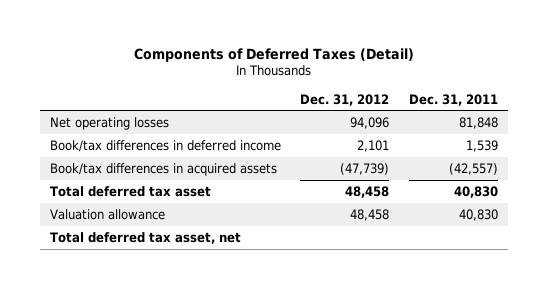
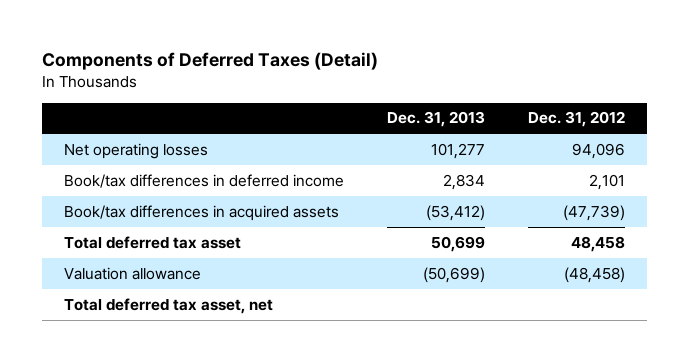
[408,93,498,106] Dec. 31, 2011 -> none
none -> [386,111,485,128] Dec. 31, 2013
[350,208,390,221] 48,458 -> [564,266,626,283] (48,458)

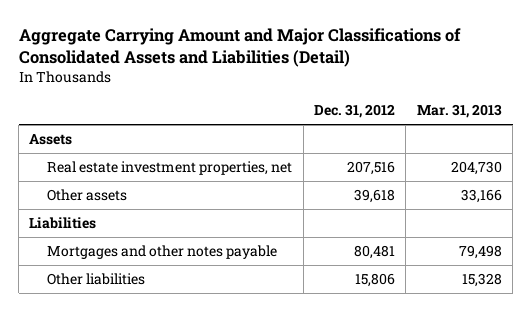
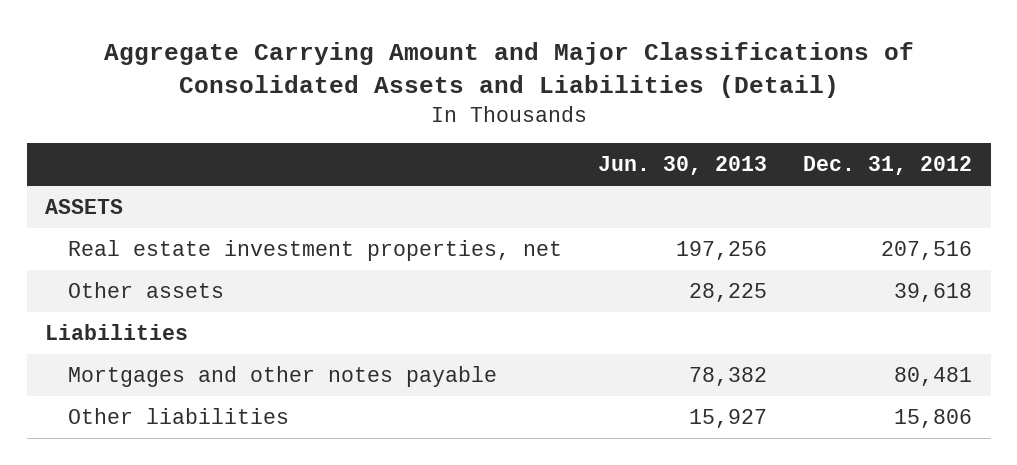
[416,104,502,119] Mar. 31, 2013 -> none
none -> [597,156,767,176] Jun. 30, 2013
[29,134,73,146] Assets -> [44,199,123,215] ASSETS

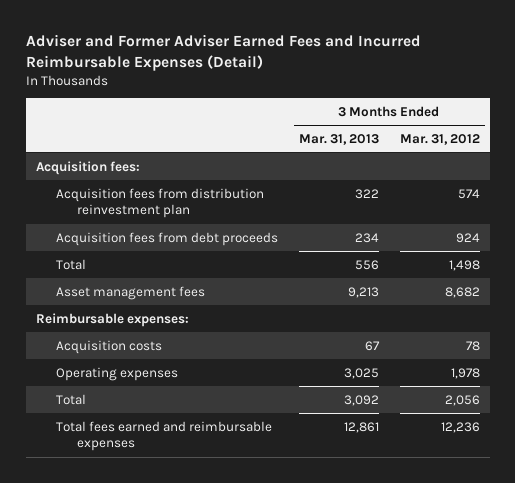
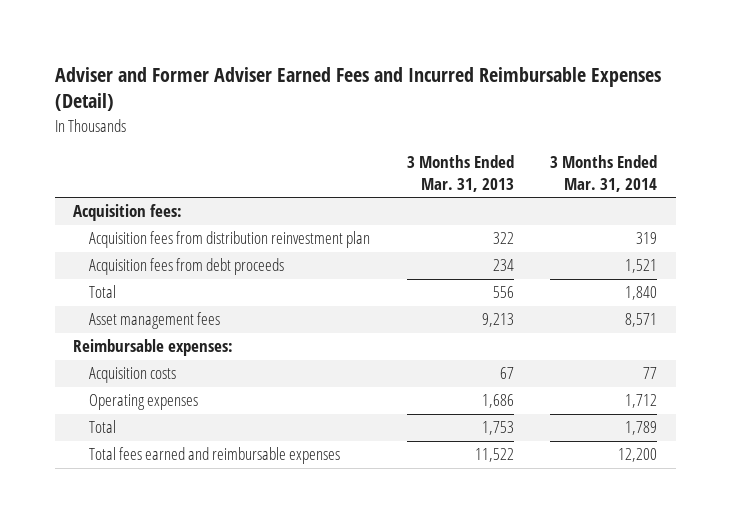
[399,133,480,145] Mar. 31, 2012 -> none
none -> [550,155,658,193] 3 Months Ended Mar. 31, 2014
[344,367,380,379] 3,025 -> [481,394,514,409] 1,686
[344,394,380,406] 3,092 -> [481,421,514,436] 1,753
[344,421,380,433] 12,861 -> [474,448,514,463] 11,522

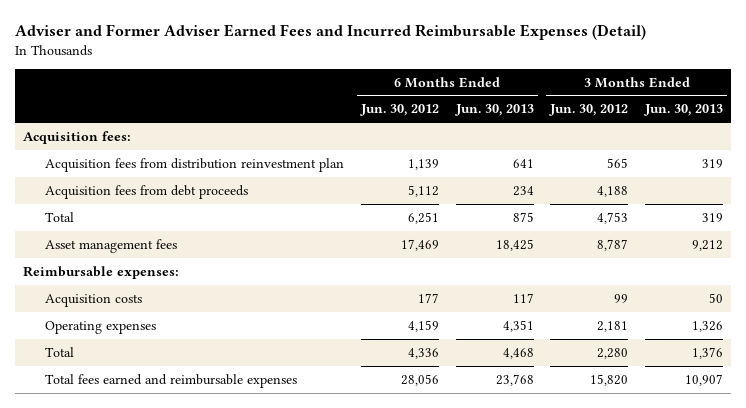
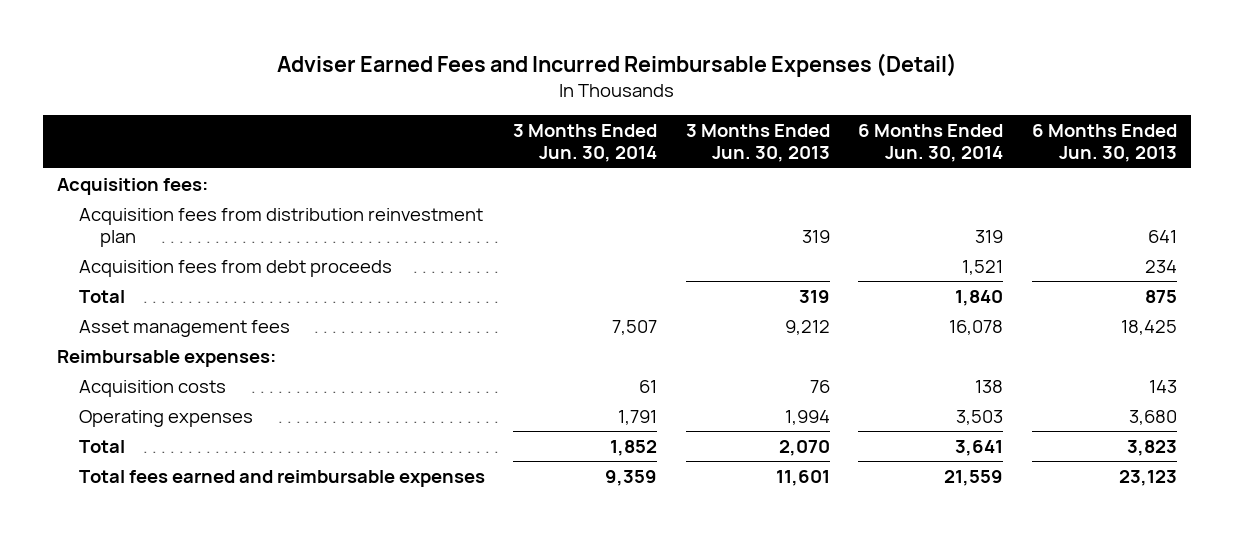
[14,24,646,41] Adviser and Former Adviser Earned Fees and Incurred Reimbursable Expenses (Detail) -> [277,52,958,77] Adviser Earned Fees and Incurred Reimbursable Expenses (Detail)
[359,104,439,117] Jun. 30, 2012 -> none
[549,104,629,117] Jun. 30, 2012 -> none
none -> [513,124,658,163] 3 Months Ended Jun. 30, 2014
none -> [858,124,1004,163] 6 Months Ended Jun. 30, 2014
[512,292,534,303] 117 -> [1149,379,1178,393] 143
[708,292,723,303] 50 -> [809,379,830,393] 76
[502,319,534,332] 4,351 -> [1129,409,1178,425] 3,680
[691,320,723,332] 1,326 -> [784,409,830,425] 1,994
[502,347,534,359] 4,468 -> [1127,439,1178,456] 3,823
[691,346,723,359] 1,376 -> [778,439,830,456] 2,070
[495,373,534,386] 23,768 -> [1119,469,1178,486] 23,123
[684,373,723,386] 10,907 -> [775,469,830,486] 11,601

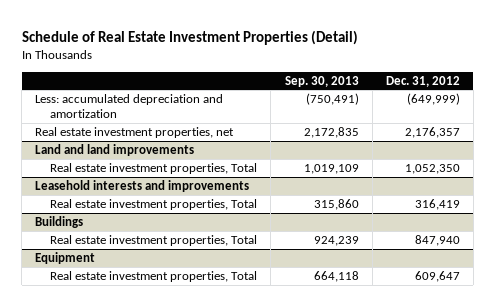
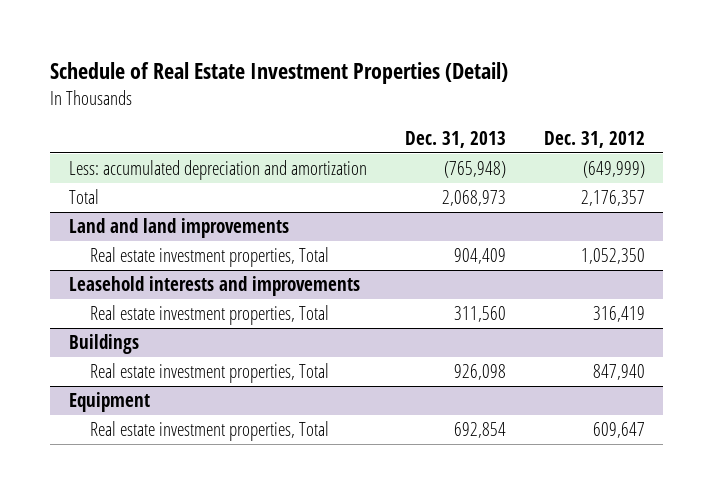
[284,75,359,87] Sep. 30, 2013 -> none
none -> [404,130,506,148] Dec. 31, 2013
[35,127,235,139] Real estate investment properties, net -> [69,189,100,205] Total

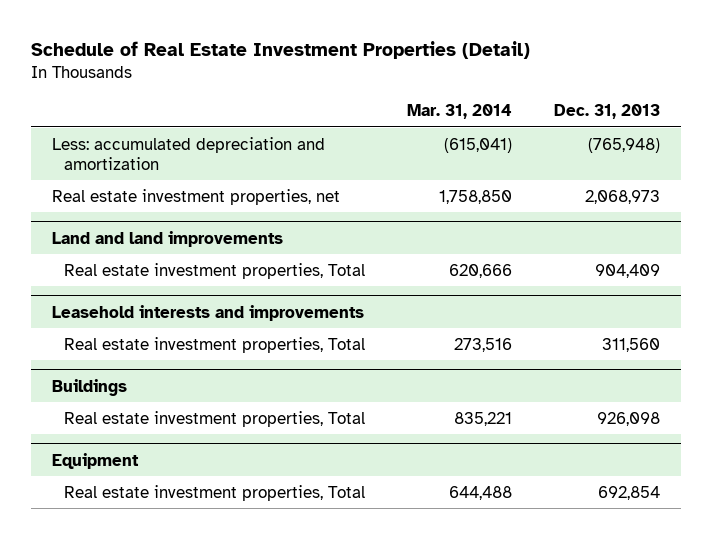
[543,130,645,148] Dec. 31, 2012 -> none
none -> [406,104,512,120] Mar. 31, 2014
[69,189,100,205] Total -> [51,188,340,205] Real estate investment properties, net

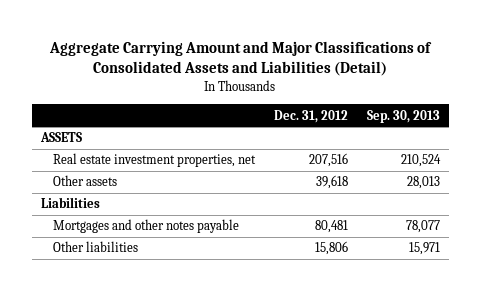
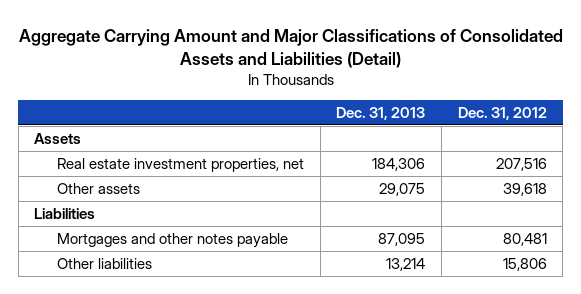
[366,109,440,123] Sep. 30, 2013 -> none
none -> [336,106,426,120] Dec. 31, 2013
[40,132,83,143] ASSETS -> [34,132,82,144] Assets

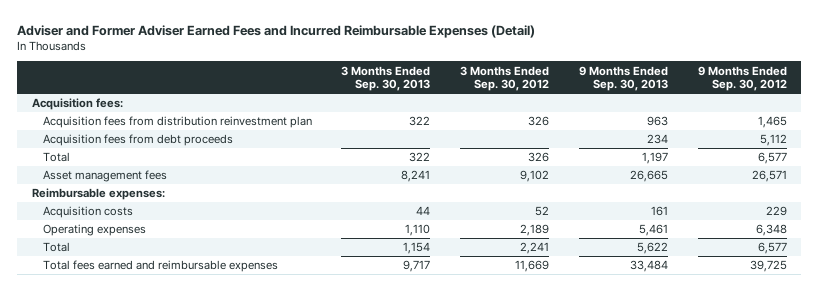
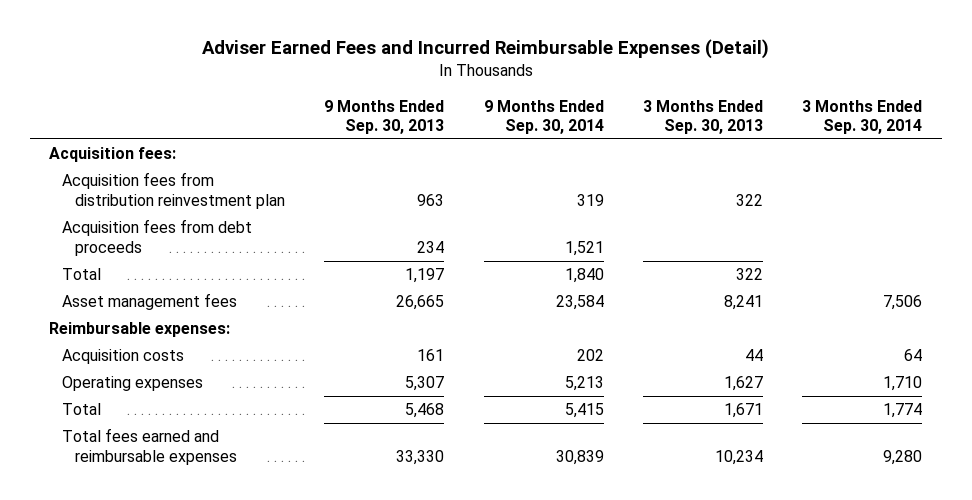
[17,24,536,38] Adviser and Former Adviser Earned Fees and Incurred Reimbursable Expenses (Detail) -> [201,39,769,60] Adviser Earned Fees and Incurred Reimbursable Expenses (Detail)
[460,65,550,91] 3 Months Ended Sep. 30, 2012 -> none
[697,65,787,91] 9 Months Ended Sep. 30, 2012 -> none
none -> [483,99,604,134] 9 Months Ended Sep. 30, 2014
none -> [802,99,923,134] 3 Months Ended Sep. 30, 2014
[405,224,431,237] 1,110 -> [724,376,764,392] 1,627
[638,224,668,237] 5,461 -> [405,376,445,392] 5,307
[403,242,431,255] 1,154 -> [724,403,764,419] 1,671
[636,242,668,255] 5,622 -> [405,403,445,419] 5,468
[403,260,431,273] 9,717 -> [715,449,764,465] 10,234
[629,260,668,273] 33,484 -> [396,449,445,465] 33,330

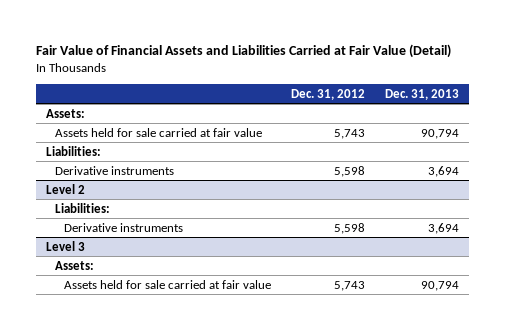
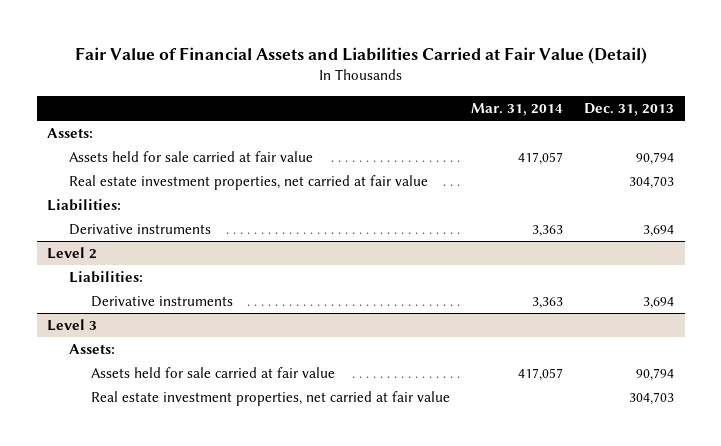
[290,88,365,100] Dec. 31, 2012 -> none
none -> [470,102,563,116] Mar. 31, 2014
none -> [68,175,428,191] Real estate investment properties, net carried at fair value
none -> [90,391,450,407] Real estate investment properties, net carried at fair value

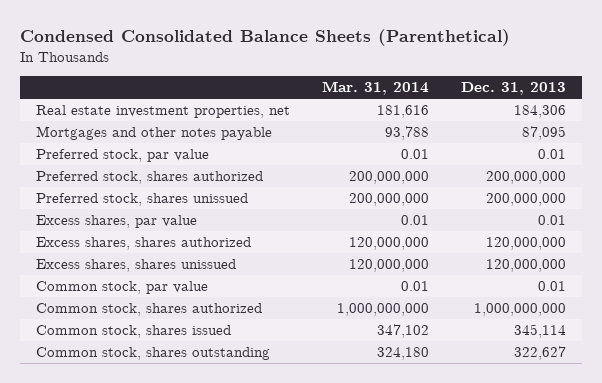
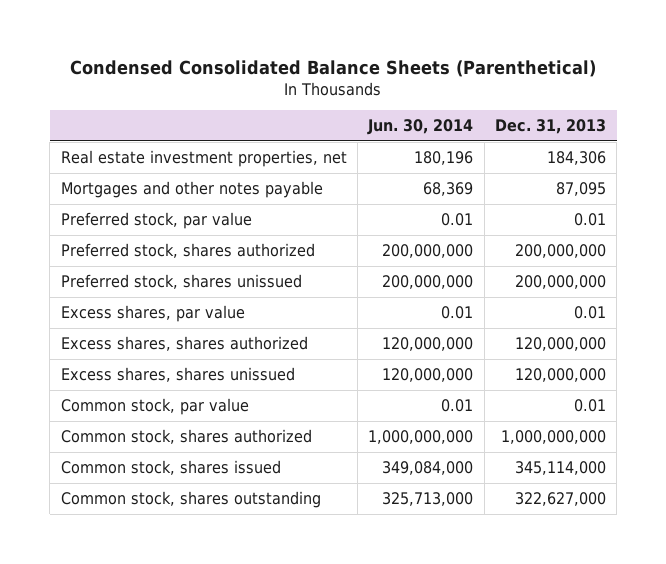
[321,81,429,96] Mar. 31, 2014 -> none
none -> [367,119,474,136] Jun. 30, 2014
[513,324,566,339] 345,114 -> [514,460,606,475] 345,114,000
[513,346,566,361] 322,627 -> [514,491,606,506] 322,627,000

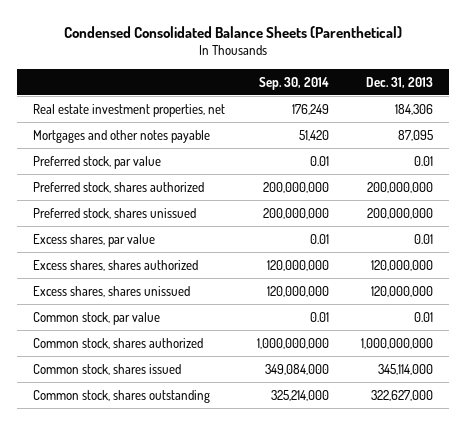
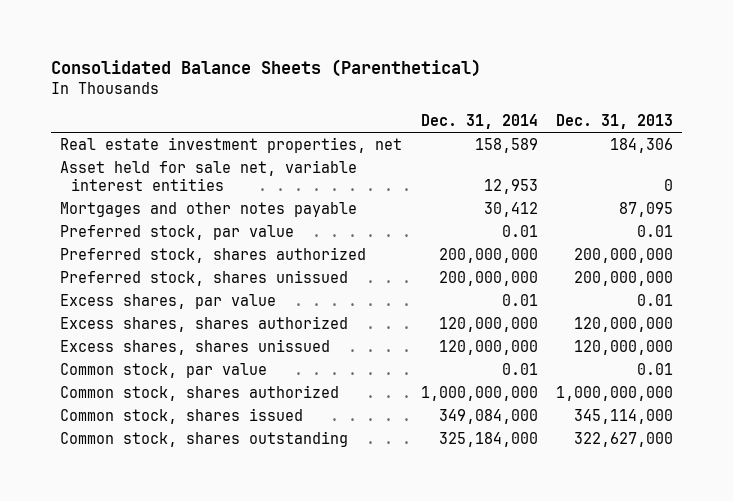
[64,25,403,38] Condensed Consolidated Balance Sheets (Parenthetical) -> [51,59,482,78] Consolidated Balance Sheets (Parenthetical)
[259,76,330,90] Sep. 30, 2014 -> none
none -> [420,113,538,129] Dec. 31, 2014
none -> [60,159,358,191] Asset held for sale net, variable interest entities

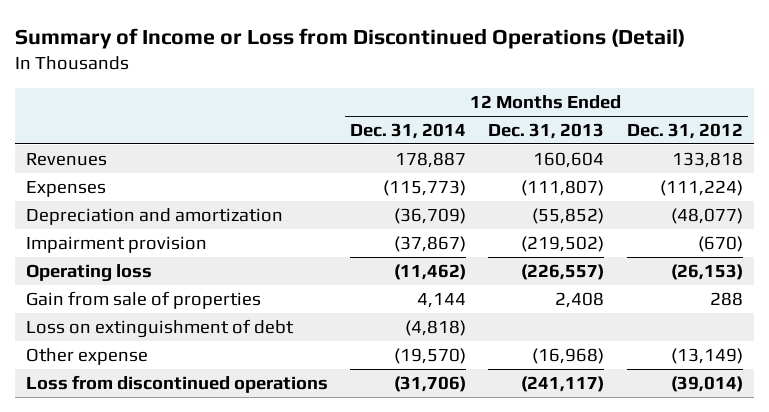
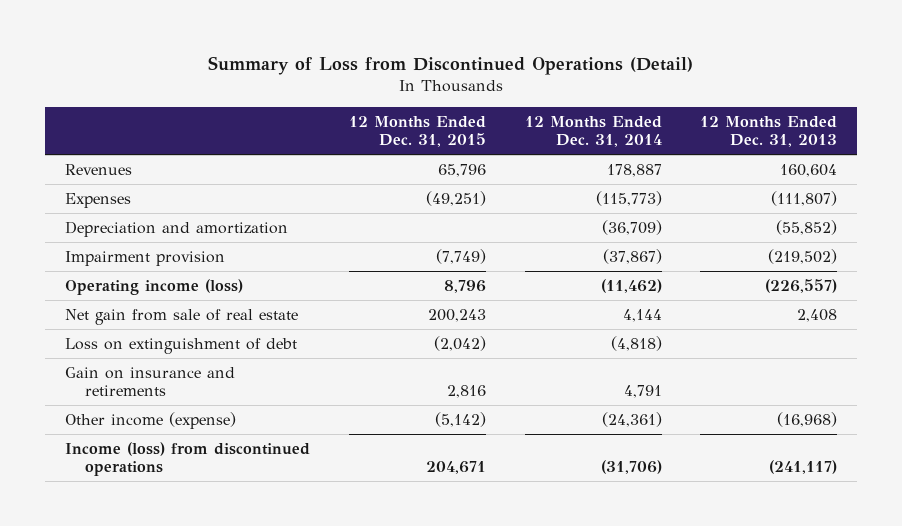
[15,28,686,50] Summary of Income or Loss from Discontinued Operations (Detail) -> [208,55,694,75] Summary of Loss from Discontinued Operations (Detail)
[626,123,743,140] Dec. 31, 2012 -> none
none -> [348,115,486,148] 12 Months Ended Dec. 31, 2015
[26,264,153,283] Operating loss -> [64,278,243,295] Operating income (loss)
[26,291,262,310] Gain from sale of properties -> [64,308,298,325] Net gain from sale of real estate
none -> [64,366,235,397] Gain on insurance and retirements
[26,348,149,366] Other expense -> [64,411,236,429] Other income (expense)
[394,348,467,365] (19,570) -> [601,411,662,427] (24,361)
[26,375,329,394] Loss from discontinued operations -> [64,441,310,477] Income (loss) from discontinued operations

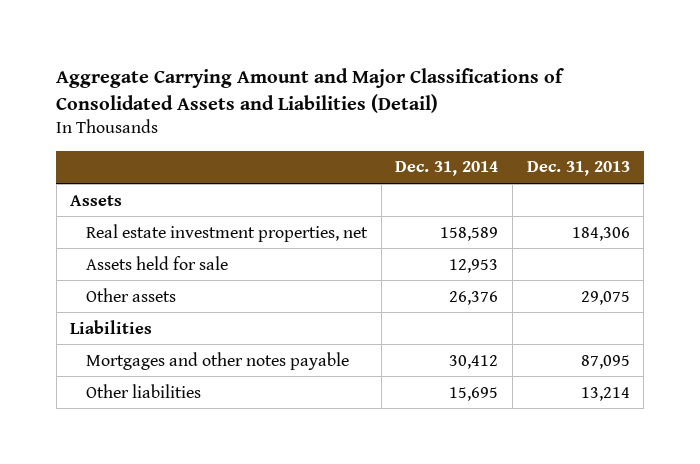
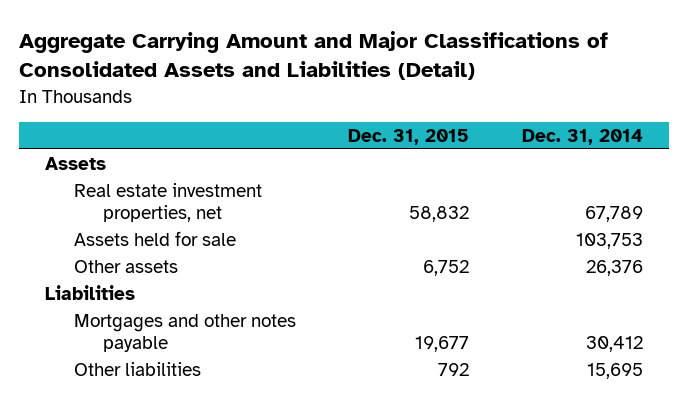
[526,161,630,177] Dec. 31, 2013 -> none
none -> [348,128,470,145] Dec. 31, 2015
[440,226,499,241] 158,589 -> [584,206,643,223] 67,789
[449,258,499,273] 12,953 -> [575,232,643,249] 103,753

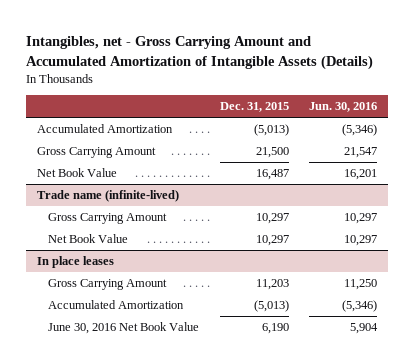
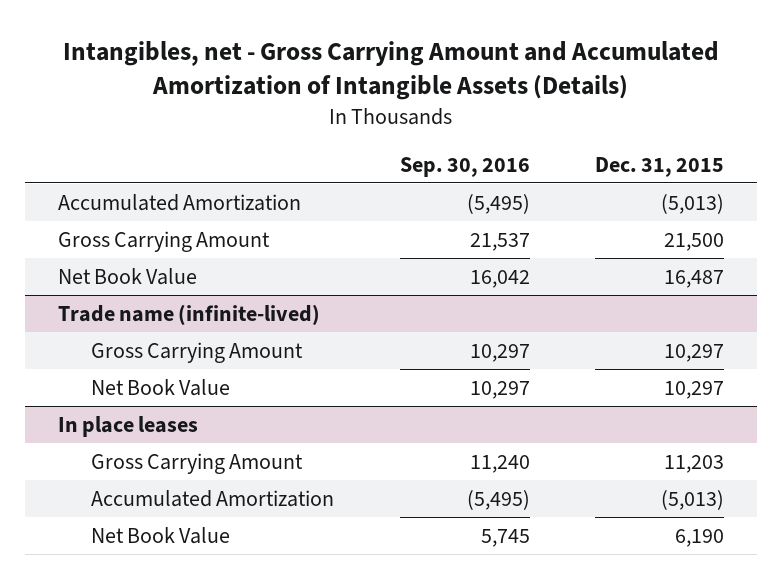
[309,102,378,113] Jun. 30, 2016 -> none
none -> [399,156,530,177] Sep. 30, 2016
[48,322,200,335] June 30, 2016 Net Book Value -> [91,526,231,544] Net Book Value

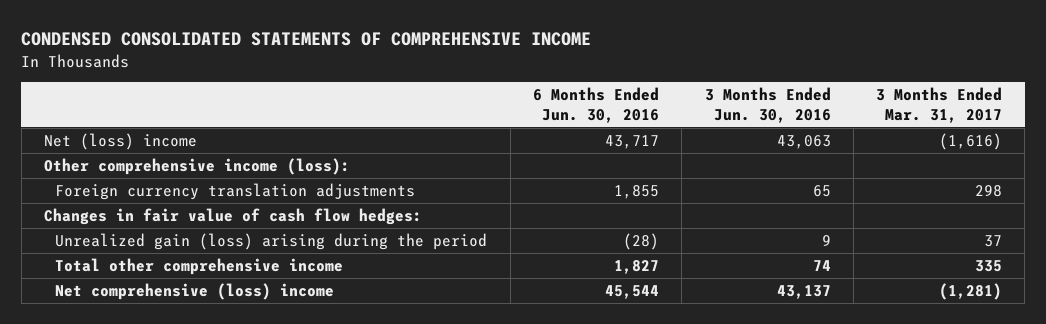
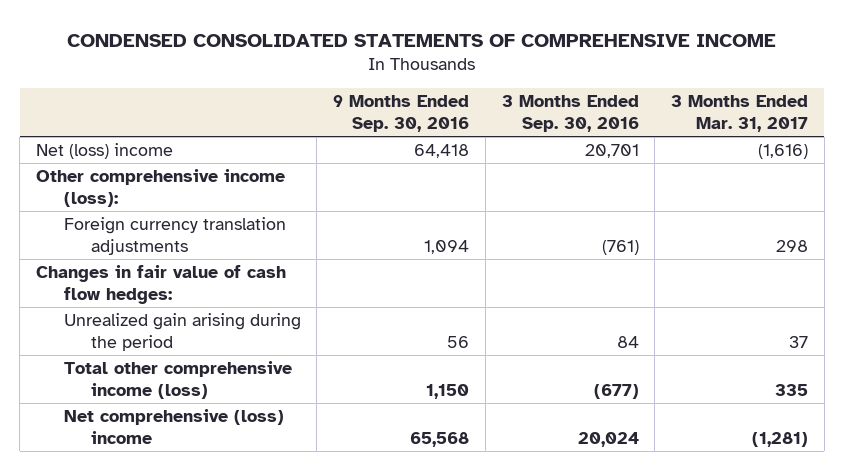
[532,87,659,123] 6 Months Ended Jun. 30, 2016 -> none
[704,87,831,123] 3 Months Ended Jun. 30, 2016 -> none
none -> [333,94,470,132] 9 Months Ended Sep. 30, 2016
none -> [501,94,639,132] 3 Months Ended Sep. 30, 2016
[55,232,488,250] Unrealized gain (loss) arising during the period -> [63,313,301,352] Unrealized gain arising during the period
[55,257,344,275] Total other comprehensive income -> [63,361,292,400] Total other comprehensive income (loss)

